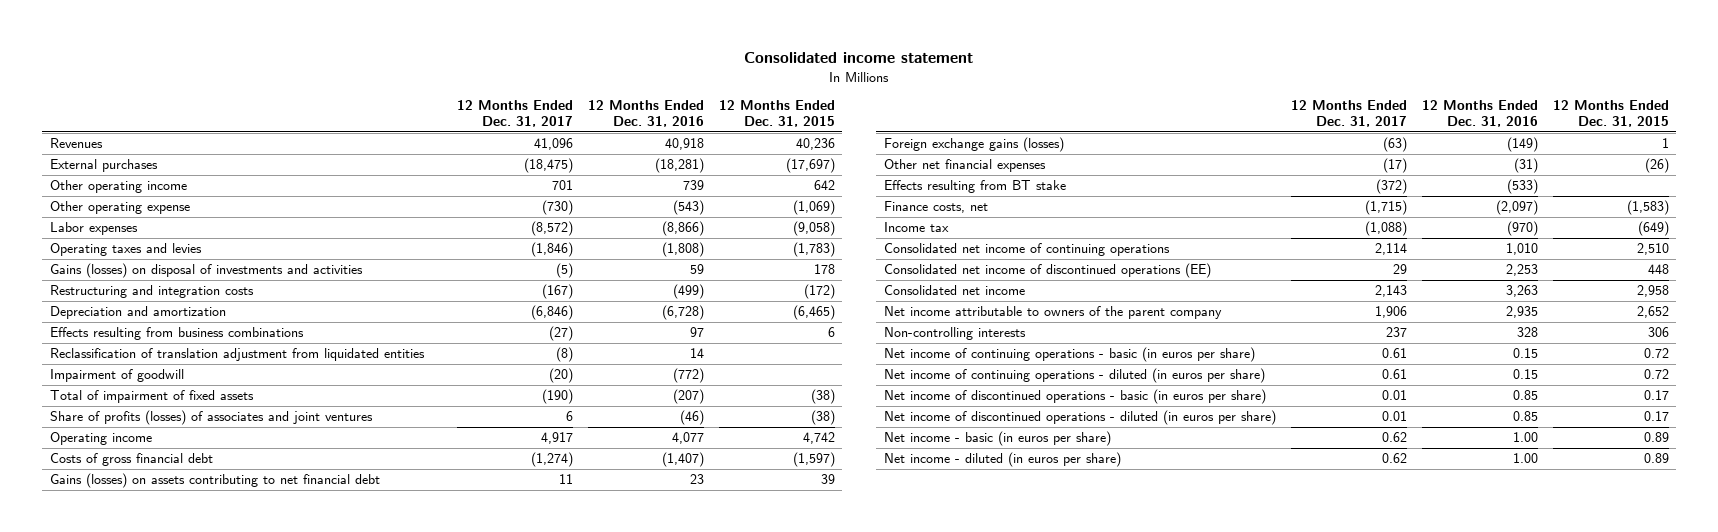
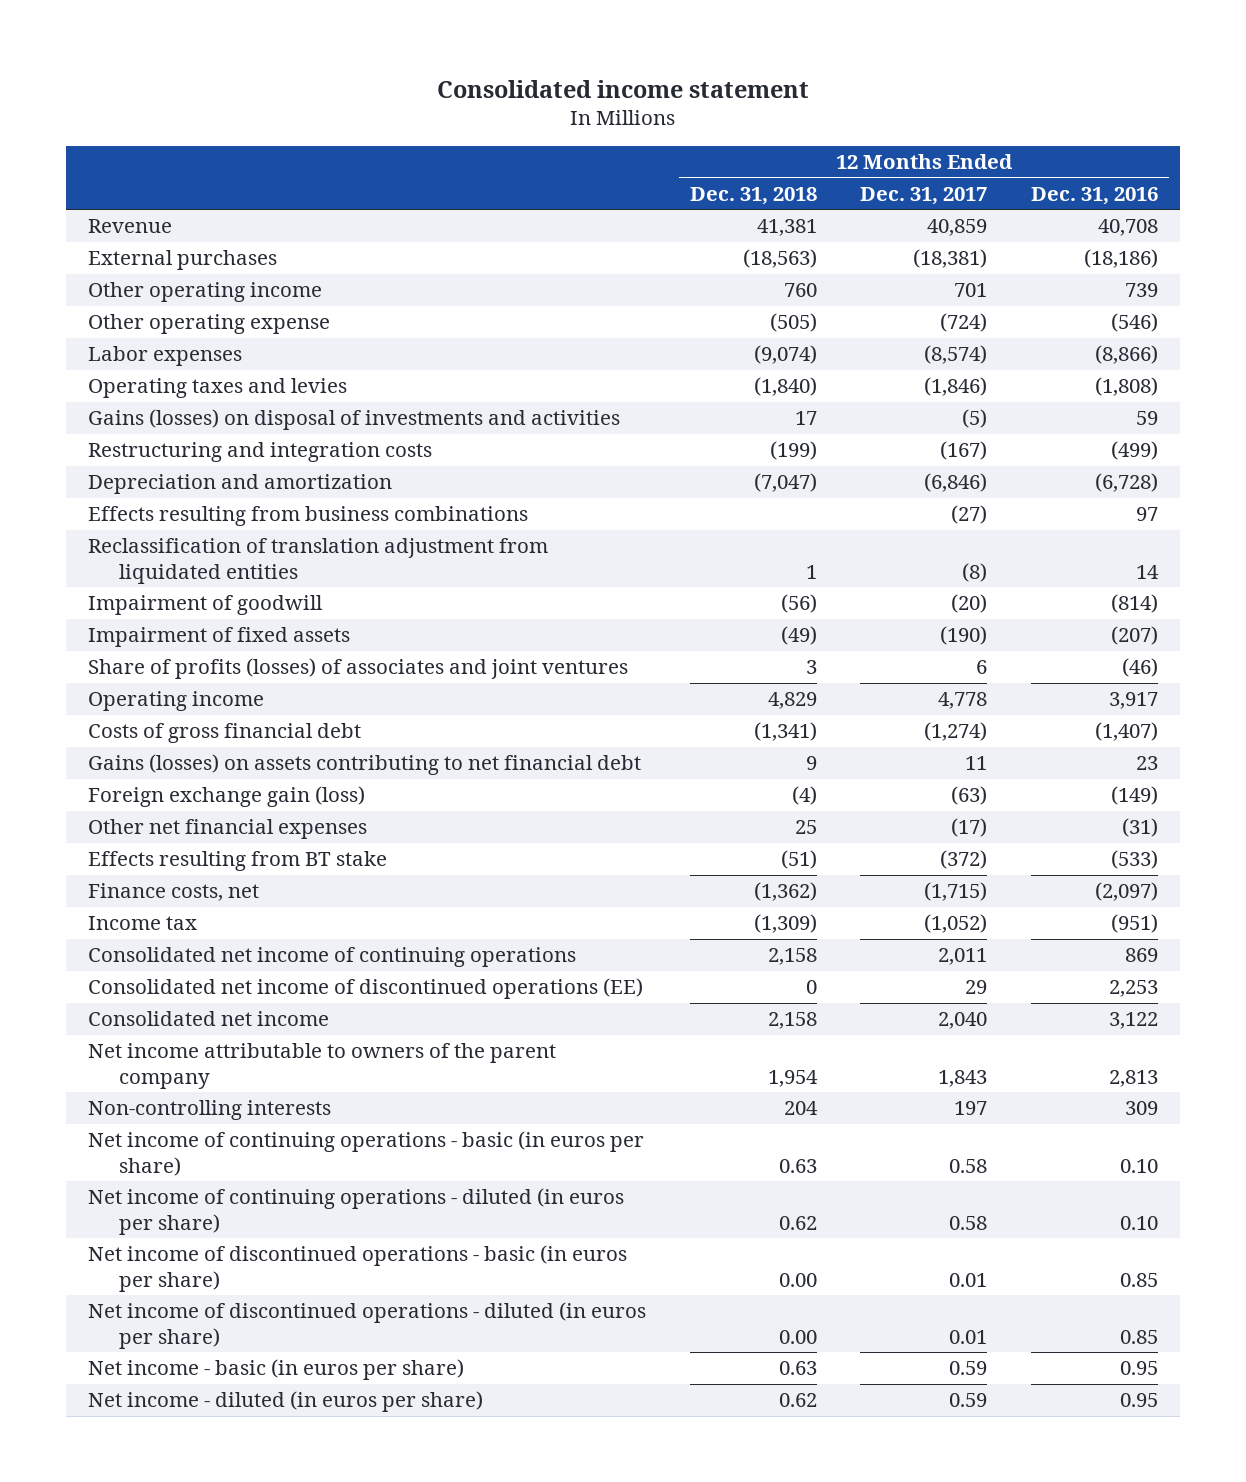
[718,100,835,128] 12 Months Ended Dec. 31, 2015 -> none
none -> [689,186,817,205] Dec. 31, 2018
[49,138,103,149] Revenues -> none
none -> [87,219,172,234] Revenue
[523,158,573,174] (18,475) -> [913,249,988,269] (18,381)
[654,158,704,174] (18,281) -> [1084,249,1159,269] (18,186)
[541,200,573,216] (730) -> [940,313,988,333] (724)
[672,200,704,216] (543) -> [1111,313,1159,333] (546)
[530,221,573,237] (8,572) -> [924,345,988,365] (8,574)
[672,368,704,384] (772) -> [1111,594,1159,614] (814)
[49,390,254,404] Total of impairment of fixed assets -> [87,627,350,648] Impairment of fixed assets
[540,432,573,445] 4,917 -> [938,692,988,710] 4,778
[671,432,704,445] 4,077 -> [1109,692,1159,710] 3,917
[883,137,1064,153] Foreign exchange gains (losses) -> [87,786,365,808] Foreign exchange gain (loss)
[1364,221,1407,237] (1,088) -> [924,914,988,934] (1,052)
[1506,221,1538,237] (970) -> [1111,914,1159,934] (951)
[1374,243,1407,256] 2,114 -> [938,948,988,966] 2,011
[1505,243,1538,256] 1,010 -> [1125,948,1159,963] 869
[1374,285,1407,298] 2,143 -> [938,1012,988,1030] 2,040
[1505,285,1538,298] 3,263 -> [1109,1012,1159,1030] 3,122
[1374,306,1407,319] 1,906 -> [938,1069,988,1087] 1,843
[1505,306,1538,319] 2,935 -> [1109,1069,1159,1087] 2,813
[1385,327,1407,338] 237 -> [954,1101,988,1116] 197
[1516,327,1538,338] 328 -> [1125,1101,1159,1116] 309
[1381,348,1407,359] 0.61 -> [949,1158,988,1173] 0.58
[1512,348,1538,359] 0.15 -> [1120,1158,1159,1173] 0.10
[1381,369,1407,380] 0.61 -> [949,1215,988,1230] 0.58
[1512,369,1538,380] 0.15 -> [1120,1215,1159,1230] 0.10
[1381,432,1407,443] 0.62 -> [949,1361,988,1376] 0.59
[1512,432,1538,443] 1.00 -> [1120,1361,1159,1376] 0.95
[1381,453,1407,464] 0.62 -> [949,1393,988,1408] 0.59
[1512,453,1538,464] 1.00 -> [1120,1393,1159,1408] 0.95

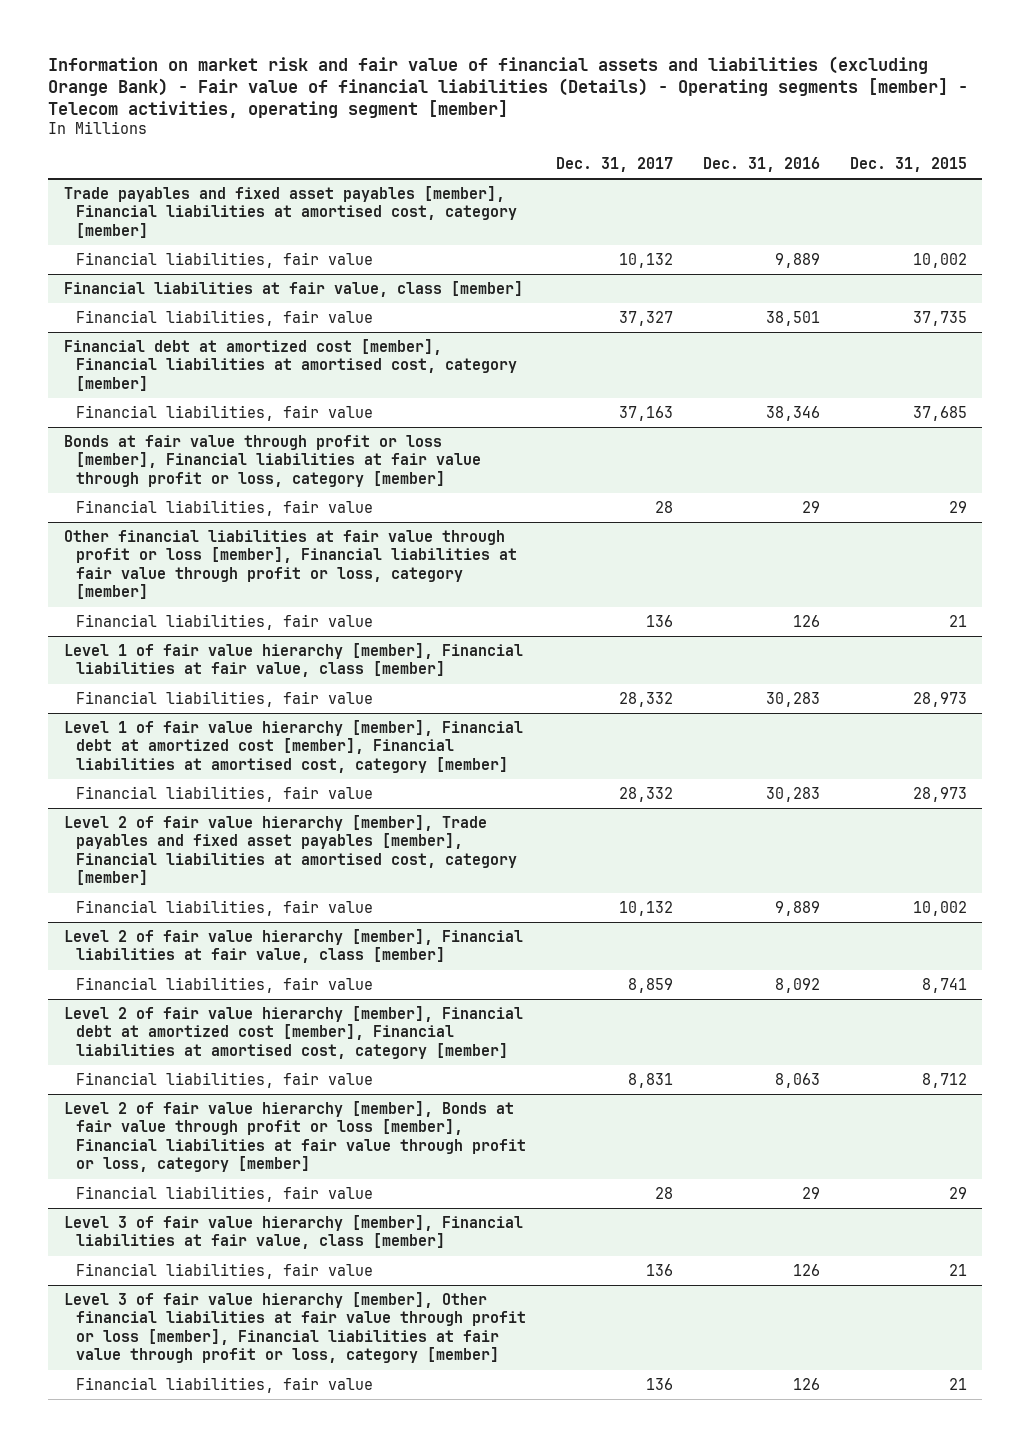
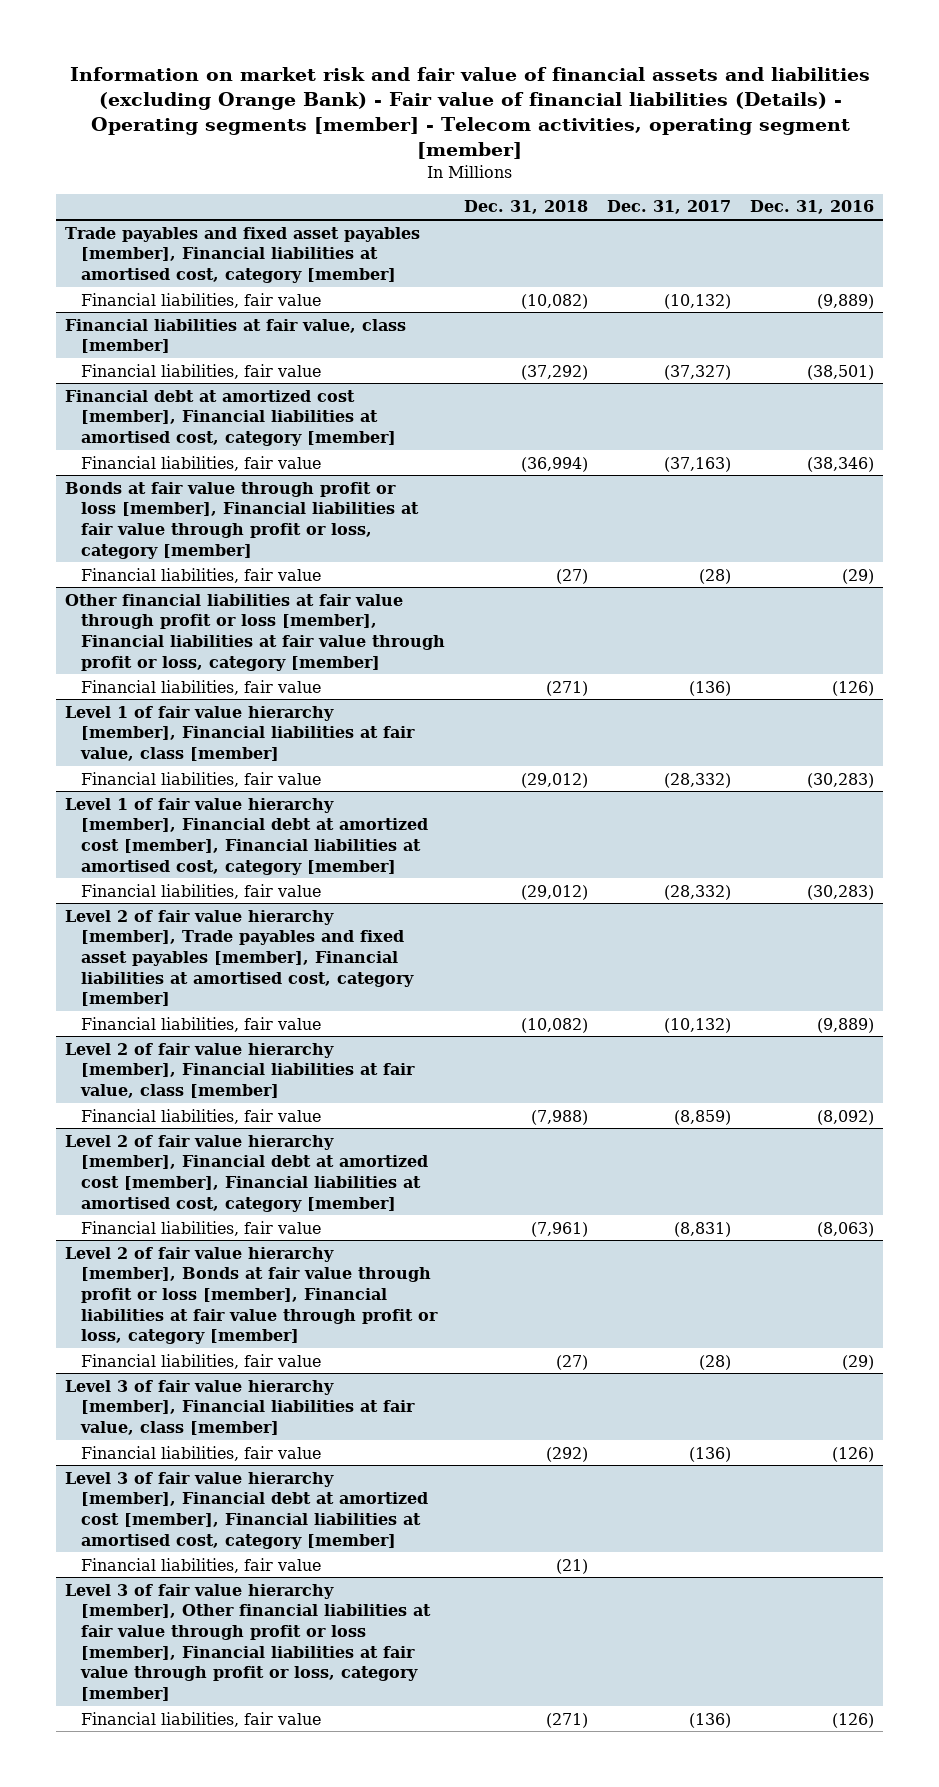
[850,156,968,172] Dec. 31, 2015 -> none
none -> [464,200,589,215] Dec. 31, 2018
[618,252,673,268] 10,132 -> [663,293,731,309] (10,132)
[774,252,820,268] 9,889 -> [816,293,874,309] (9,889)
[618,310,673,326] 37,327 -> [663,364,731,380] (37,327)
[765,310,820,326] 38,501 -> [806,364,874,380] (38,501)
[618,405,673,421] 37,163 -> [663,456,731,472] (37,163)
[765,405,820,421] 38,346 -> [806,456,874,472] (38,346)
[654,500,673,513] 28 -> [698,568,731,584] (28)
[801,500,820,513] 29 -> [841,568,874,584] (29)
[645,614,673,627] 136 -> [688,680,731,696] (136)
[792,614,820,627] 126 -> [831,680,874,696] (126)
[618,691,673,707] 28,332 -> [663,772,731,788] (28,332)
[765,691,820,707] 30,283 -> [806,772,874,788] (30,283)
[618,786,673,802] 28,332 -> [663,884,731,900] (28,332)
[765,786,820,802] 30,283 -> [806,884,874,900] (30,283)
[618,900,673,916] 10,132 -> [663,1017,731,1033] (10,132)
[774,900,820,916] 9,889 -> [816,1017,874,1033] (9,889)
[627,977,673,993] 8,859 -> [673,1109,731,1125] (8,859)
[774,977,820,993] 8,092 -> [816,1109,874,1125] (8,092)
[627,1072,673,1088] 8,831 -> [673,1221,731,1237] (8,831)
[774,1072,820,1088] 8,063 -> [816,1221,874,1237] (8,063)
[654,1186,673,1199] 28 -> [698,1354,731,1370] (28)
[801,1186,820,1199] 29 -> [841,1354,874,1370] (29)
[645,1263,673,1276] 136 -> [688,1446,731,1462] (136)
[792,1263,820,1276] 126 -> [831,1446,874,1462] (126)
none -> [65,1471,429,1549] Level 3 of fair value hierarchy [member], Financial debt at amortized cost [member], Financial liabilities at amortised cost, category [member]
none -> [81,1557,322,1573] Financial liabilities, fair value
[645,1377,673,1390] 136 -> [688,1712,731,1728] (136)
[792,1377,820,1390] 126 -> [831,1712,874,1728] (126)

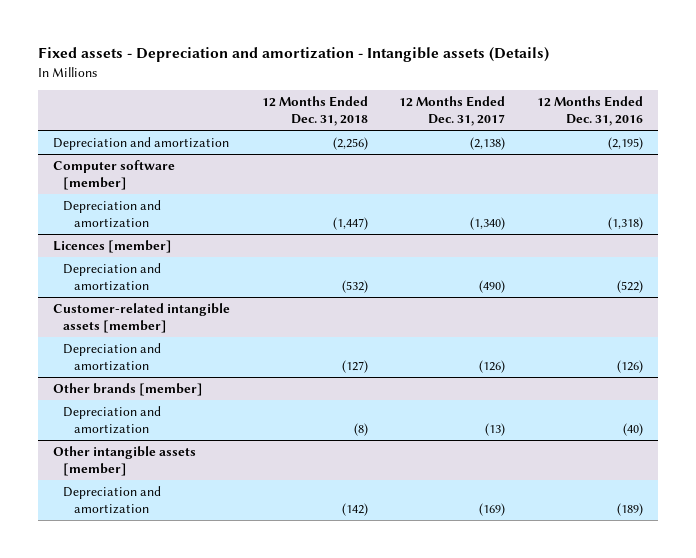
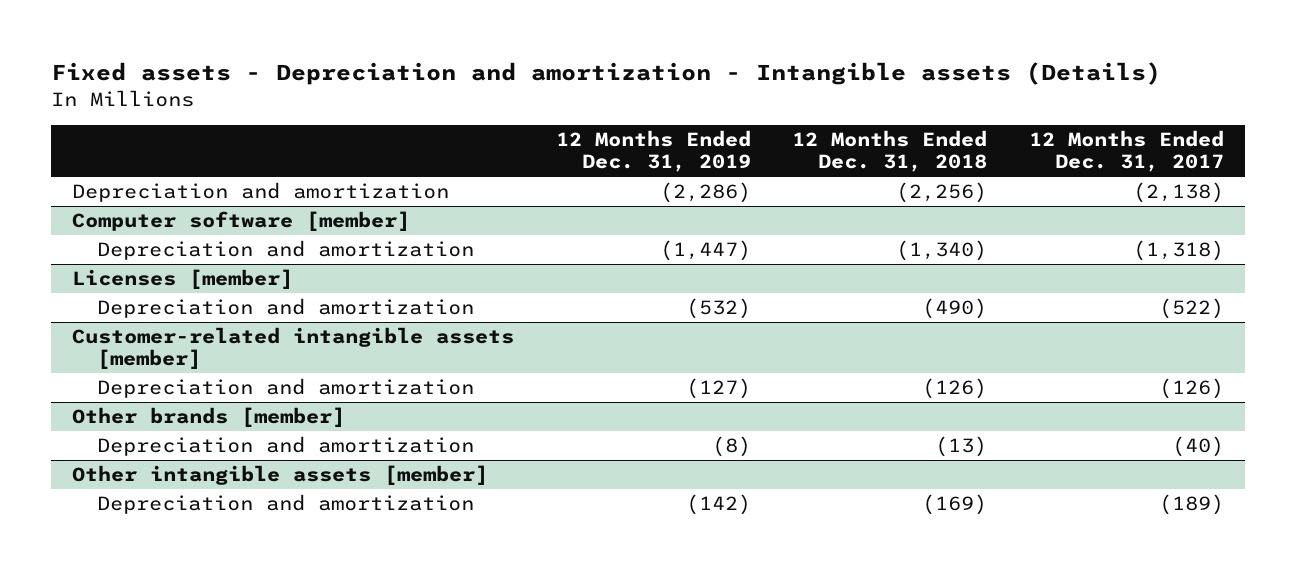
[536,96,643,126] 12 Months Ended Dec. 31, 2016 -> none
none -> [555,129,751,173] 12 Months Ended Dec. 31, 2019
[332,216,368,230] (1,447) -> [896,240,988,262] (1,340)
[470,216,506,230] (1,340) -> [1133,240,1225,262] (1,318)
[53,240,173,254] Licences [member] -> [71,269,293,290] Licenses [member]
[341,279,368,293] (532) -> [922,298,988,320] (490)
[479,279,506,293] (490) -> [1159,298,1225,320] (522)
[341,359,368,373] (127) -> [922,378,988,400] (126)
[353,422,368,436] (8) -> [935,436,988,458] (13)
[485,422,506,436] (13) -> [1172,436,1225,458] (40)
[341,502,368,516] (142) -> [922,494,988,516] (169)
[479,502,506,516] (169) -> [1159,494,1225,516] (189)

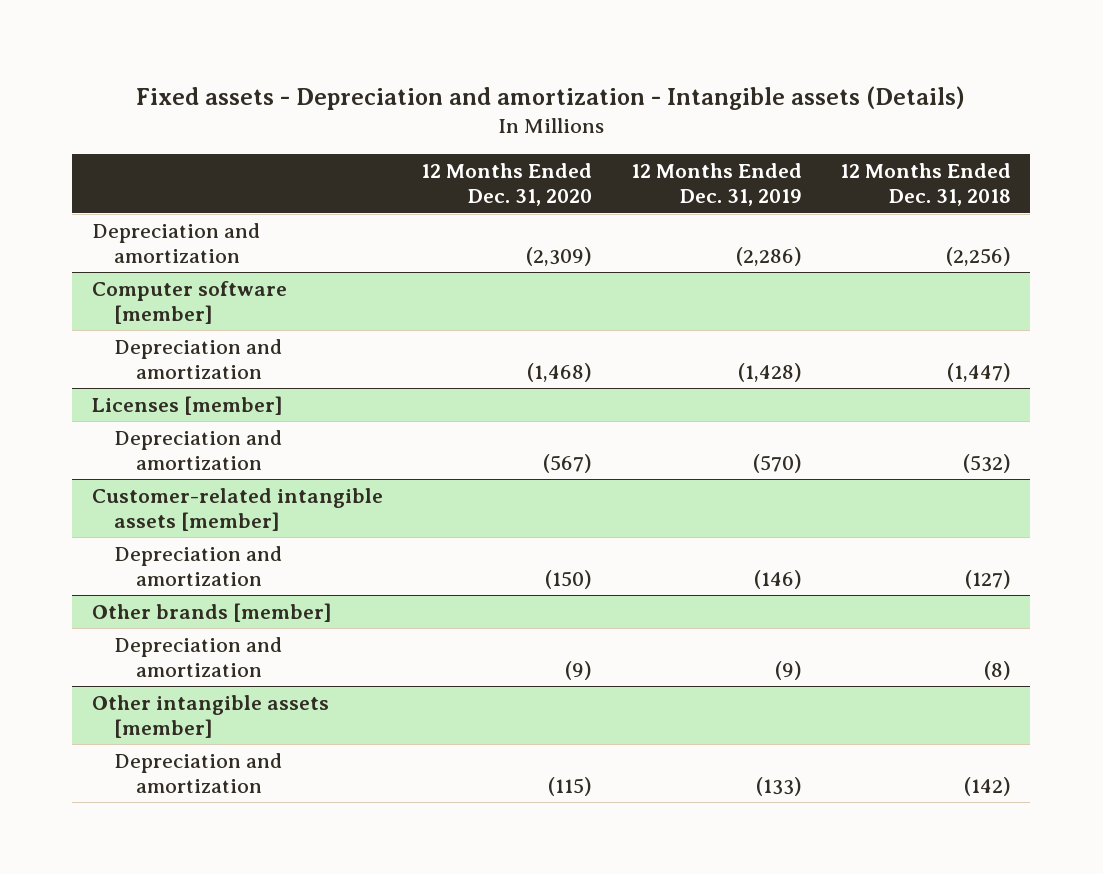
[1029,129,1225,173] 12 Months Ended Dec. 31, 2017 -> none
none -> [421,162,593,207] 12 Months Ended Dec. 31, 2020
[659,240,751,262] (1,447) -> [737,363,802,383] (1,428)
[896,240,988,262] (1,340) -> [947,363,1012,383] (1,447)
[685,298,751,320] (532) -> [752,454,802,474] (570)
[922,298,988,320] (490) -> [963,454,1012,474] (532)
[685,378,751,400] (127) -> [753,570,802,590] (146)
[922,378,988,400] (126) -> [965,570,1012,590] (127)
[711,436,751,458] (8) -> [774,661,802,681] (9)
[935,436,988,458] (13) -> [984,661,1012,681] (8)
[685,494,751,516] (142) -> [755,777,802,797] (133)
[922,494,988,516] (169) -> [964,777,1012,797] (142)

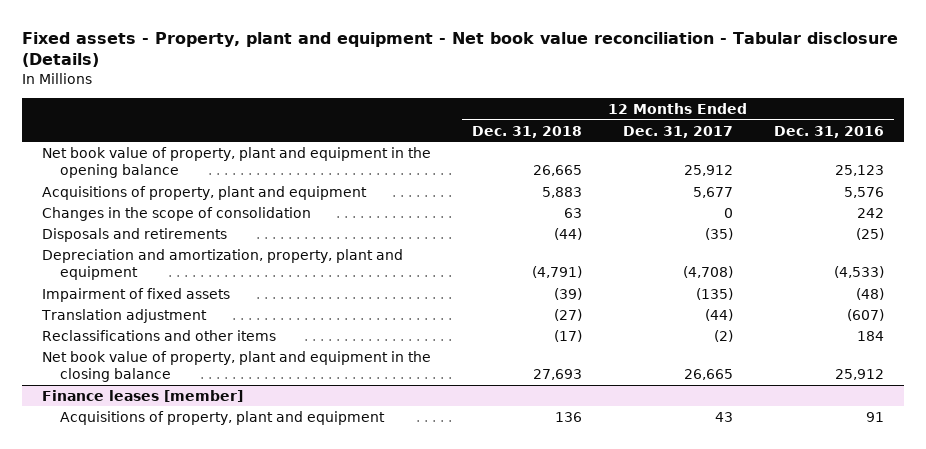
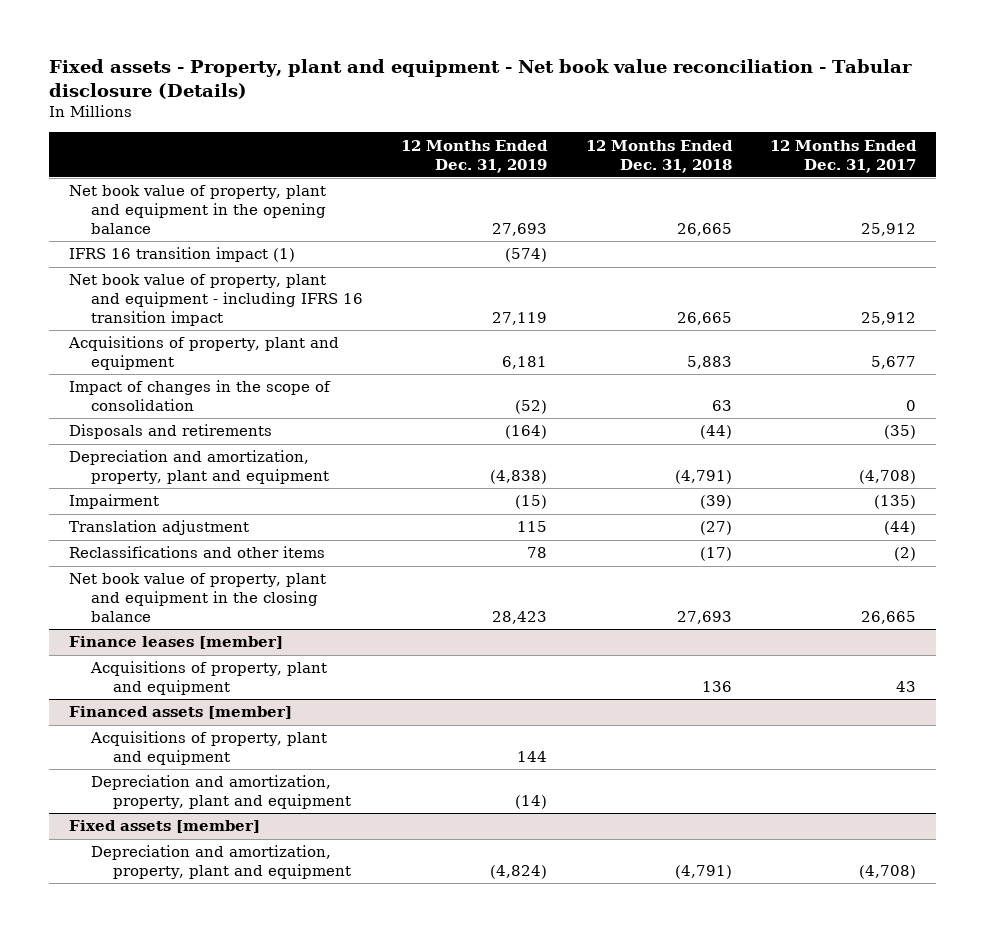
[773,125,884,138] Dec. 31, 2016 -> none
none -> [401,139,549,173] 12 Months Ended Dec. 31, 2019
none -> [68,247,295,263] IFRS 16 transition impact (1)
none -> [68,274,363,327] Net book value of property, plant and equipment - including IFRS 16 transition impact
[42,206,312,221] Changes in the scope of consolidation -> [68,380,331,412] Impact of changes in the scope of consolidation
[42,287,231,302] Impairment of fixed assets -> [68,494,159,510] Impairment
none -> [68,706,292,720] Financed assets [member]
none -> [89,731,327,766] Acquisitions of property, plant and equipment
none -> [90,775,351,810] Depreciation and amortization, property, plant and equipment
none -> [68,820,260,834] Fixed assets [member]
none -> [90,845,351,880] Depreciation and amortization, property, plant and equipment

